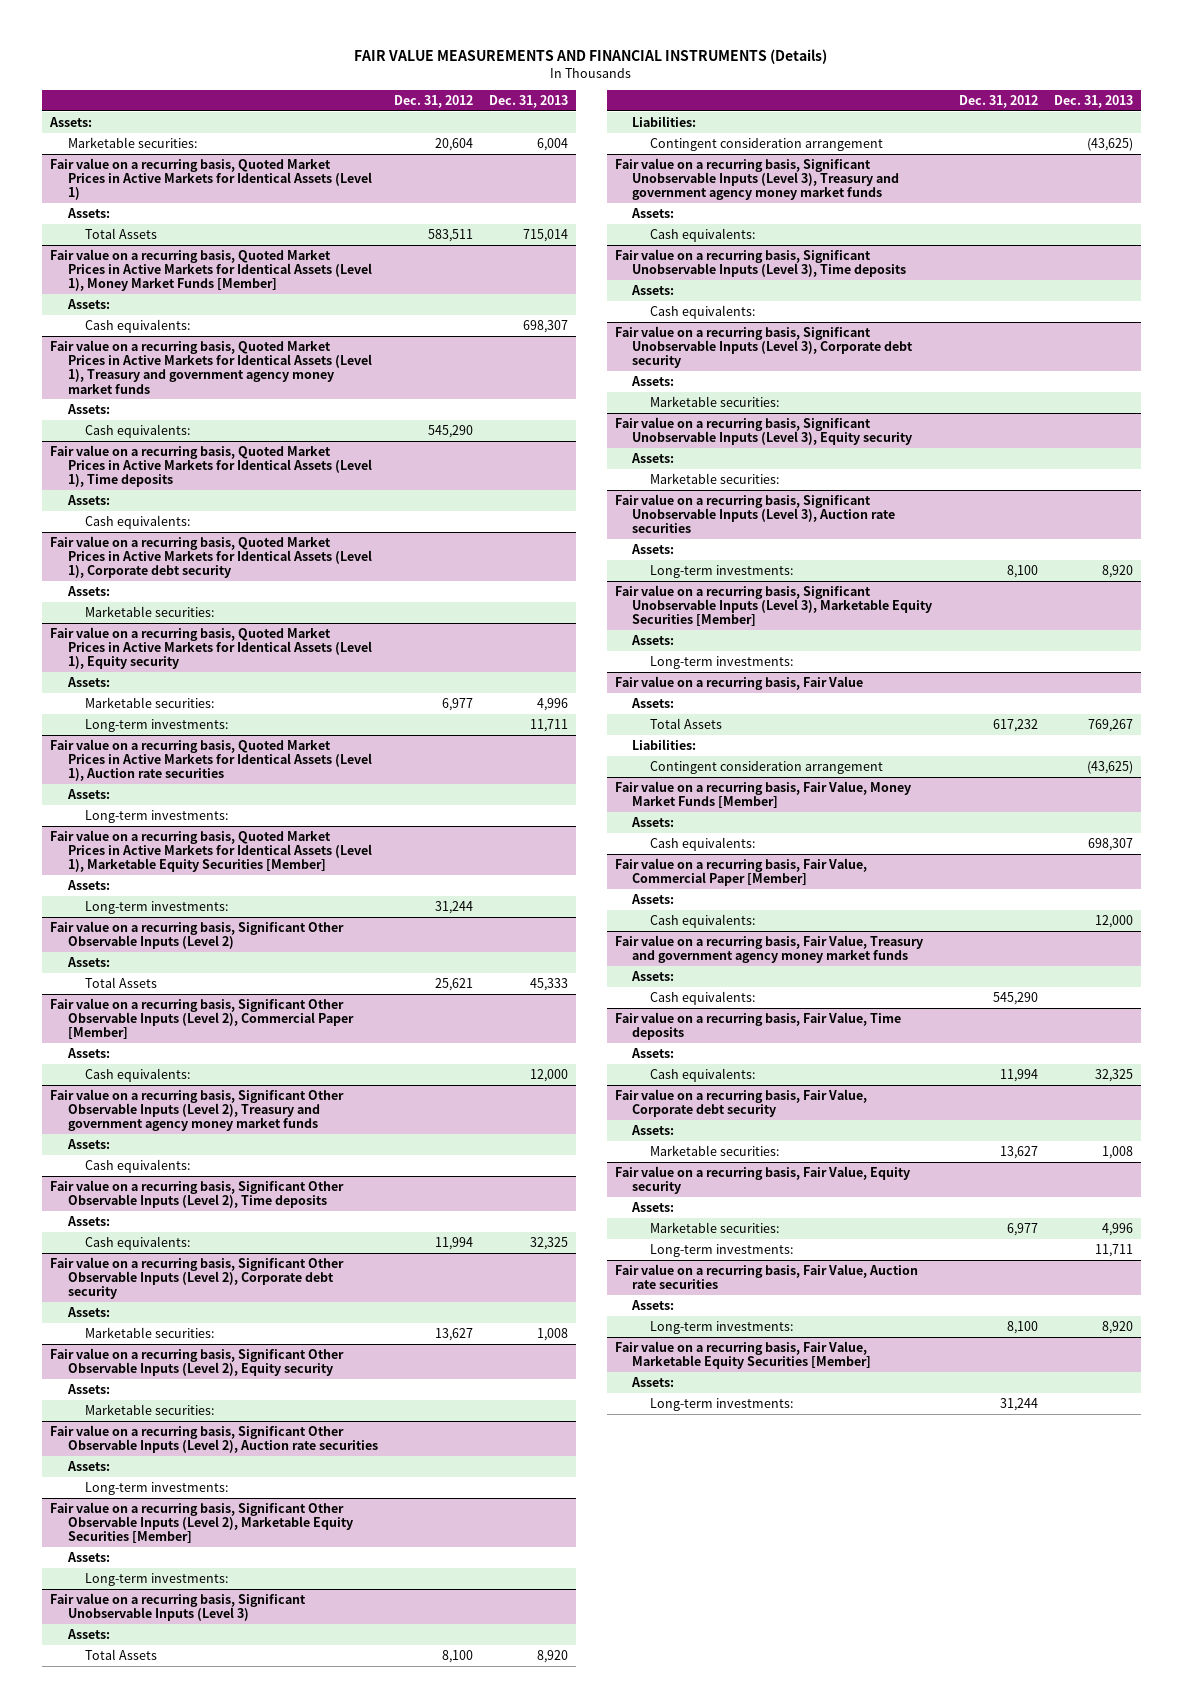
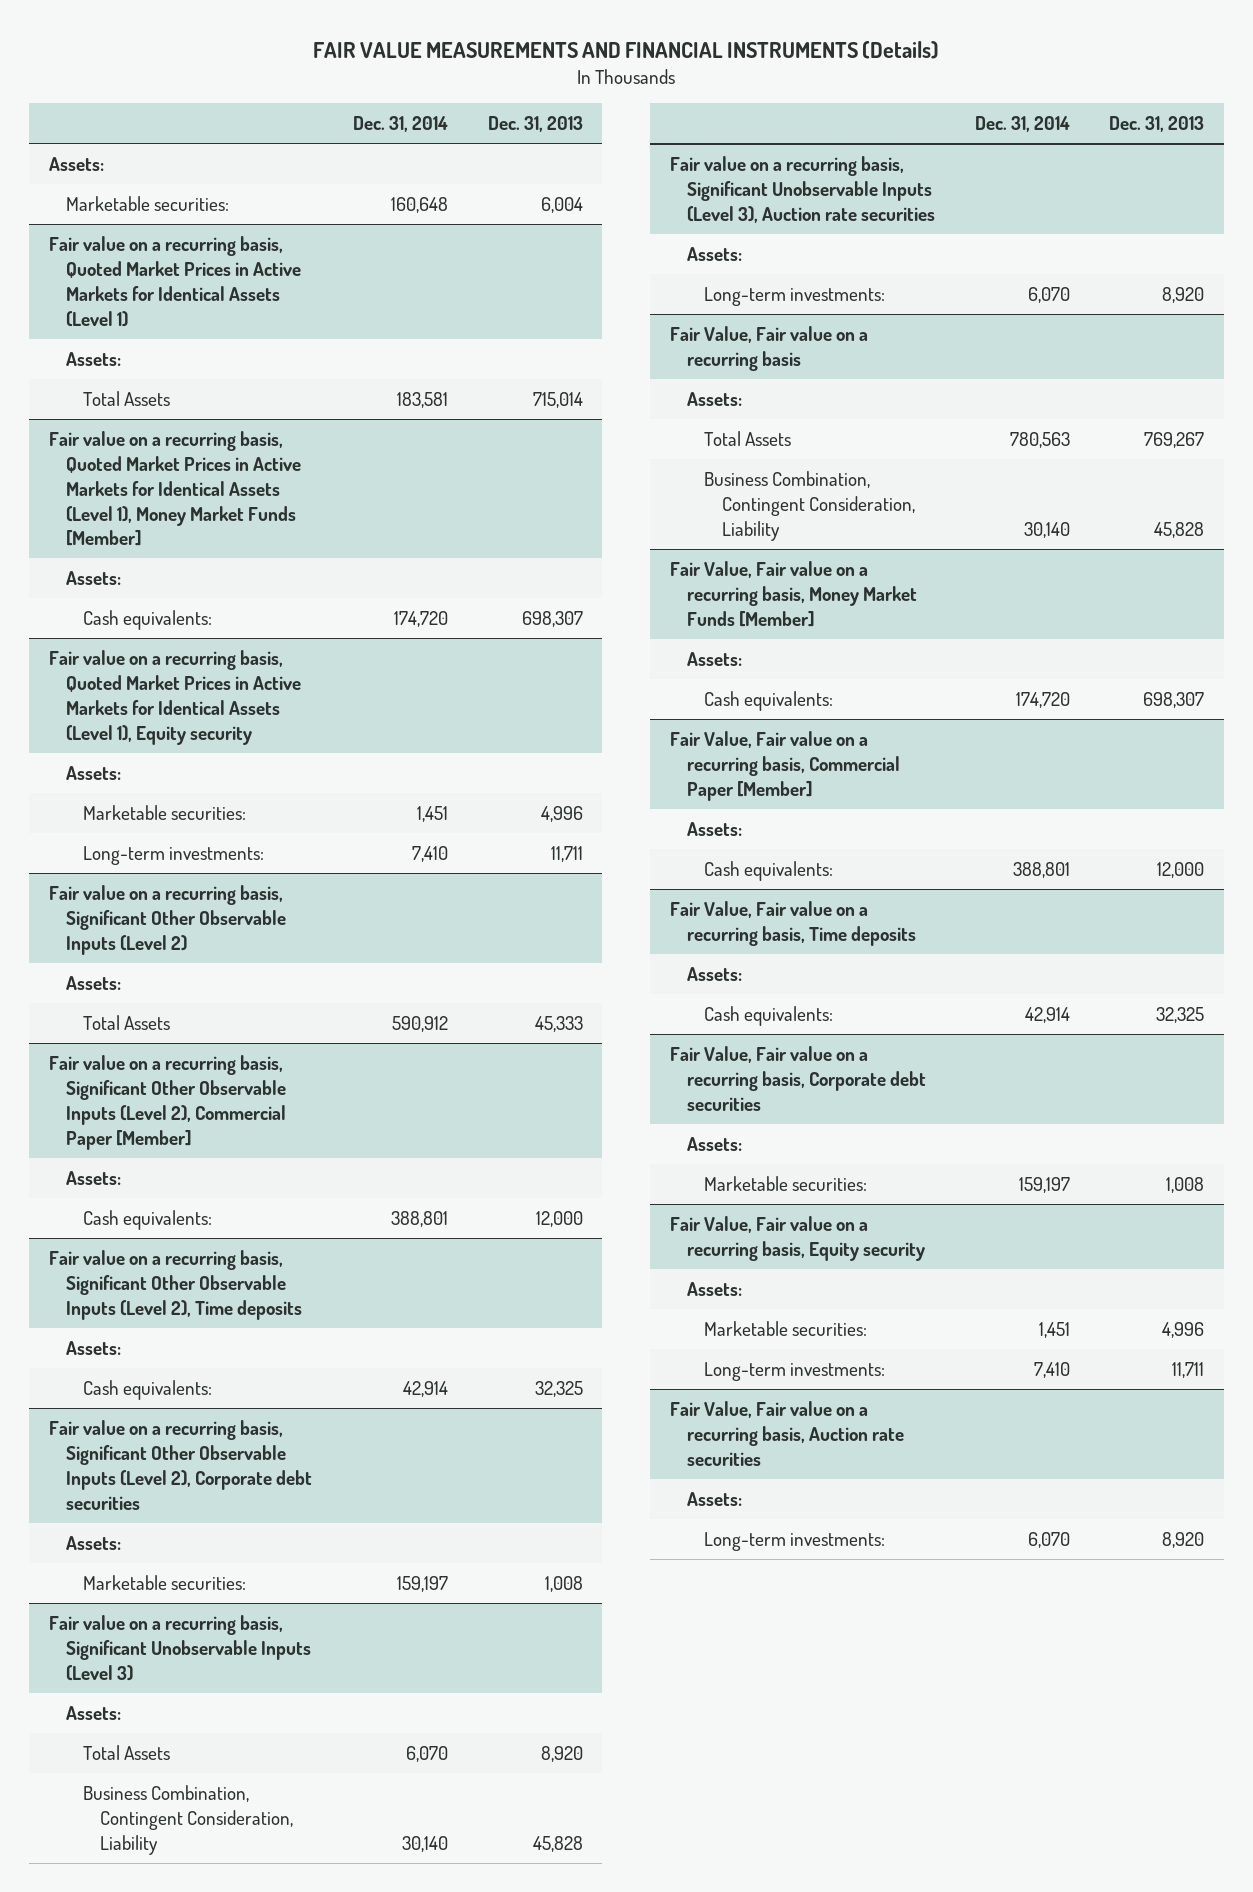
[393,94,473,108] Dec. 31, 2012 -> none
none -> [353,116,449,133] Dec. 31, 2014
[50,339,372,394] Fair value on a recurring basis, Quoted Market Prices in Active Markets for Identical Assets (Level 1), Treasury and government agency money market funds -> none
[66,403,110,414] Assets: -> none
[84,423,190,438] Cash equivalents: -> none
[50,444,372,488] Fair value on a recurring basis, Quoted Market Prices in Active Markets for Identical Assets (Level 1), Time deposits -> none
[66,494,110,505] Assets: -> none
[84,514,190,529] Cash equivalents: -> none
[50,535,372,579] Fair value on a recurring basis, Quoted Market Prices in Active Markets for Identical Assets (Level 1), Corporate debt security -> none
[66,585,110,596] Assets: -> none
[84,605,214,617] Marketable securities: -> none
[50,738,372,782] Fair value on a recurring basis, Quoted Market Prices in Active Markets for Identical Assets (Level 1), Auction rate securities -> none
[66,788,110,799] Assets: -> none
[84,809,228,823] Long-term investments: -> none
[50,829,372,873] Fair value on a recurring basis, Quoted Market Prices in Active Markets for Identical Assets (Level 1), Marketable Equity Securities [Member] -> none
[66,879,110,890] Assets: -> none
[84,900,228,914] Long-term investments: -> none
[50,1088,345,1132] Fair value on a recurring basis, Significant Other Observable Inputs (Level 2), Treasury and government agency money market funds -> none
[66,1138,110,1149] Assets: -> none
[84,1158,190,1173] Cash equivalents: -> none
[50,1256,345,1300] Fair value on a recurring basis, Significant Other Observable Inputs (Level 2), Corporate debt security -> [48,1419,312,1510] Fair value on a recurring basis, Significant Other Observable Inputs (Level 2), Corporate debt securities
[50,1347,345,1377] Fair value on a recurring basis, Significant Other Observable Inputs (Level 2), Equity security -> none
[66,1383,110,1394] Assets: -> none
[84,1403,214,1415] Marketable securities: -> none
[50,1424,378,1454] Fair value on a recurring basis, Significant Other Observable Inputs (Level 2), Auction rate securities -> none
[66,1460,110,1471] Assets: -> none
[84,1481,228,1495] Long-term investments: -> none
[50,1501,353,1544] Fair value on a recurring basis, Significant Other Observable Inputs (Level 2), Marketable Equity Securities [Member] -> none
[66,1551,110,1562] Assets: -> none
[84,1572,228,1586] Long-term investments: -> none
[632,115,697,127] Liabilities: -> none
[649,137,883,151] Contingent consideration arrangement -> none
[614,157,900,201] Fair value on a recurring basis, Significant Unobservable Inputs (Level 3), Treasury and government agency money market funds -> none
[631,207,675,218] Assets: -> none
[649,227,755,242] Cash equivalents: -> none
[614,248,907,278] Fair value on a recurring basis, Significant Unobservable Inputs (Level 3), Time deposits -> none
[631,284,675,295] Assets: -> none
[649,304,755,319] Cash equivalents: -> none
[614,325,914,369] Fair value on a recurring basis, Significant Unobservable Inputs (Level 3), Corporate debt security -> none
[631,375,675,386] Assets: -> none
[649,395,779,407] Marketable securities: -> none
[614,416,913,446] Fair value on a recurring basis, Significant Unobservable Inputs (Level 3), Equity security -> none
[631,452,675,463] Assets: -> none
[649,472,779,484] Marketable securities: -> none
none -> [82,1784,294,1855] Business Combination, Contingent Consideration, Liability
[614,584,933,627] Fair value on a recurring basis, Significant Unobservable Inputs (Level 3), Marketable Equity Securities [Member] -> none
[631,634,675,645] Assets: -> none
[649,655,793,669] Long-term investments: -> none
[614,675,863,690] Fair value on a recurring basis, Fair Value -> [670,325,869,371] Fair Value, Fair value on a recurring basis
[632,738,697,750] Liabilities: -> none
[649,760,883,774] Contingent consideration arrangement -> none
none -> [704,470,915,541] Business Combination, Contingent Consideration, Liability
[614,780,911,809] Fair value on a recurring basis, Fair Value, Money Market Funds [Member] -> [670,560,918,627] Fair Value, Fair value on a recurring basis, Money Market Funds [Member]
[614,857,867,887] Fair value on a recurring basis, Fair Value, Commercial Paper [Member] -> [670,730,901,801] Fair Value, Fair value on a recurring basis, Commercial Paper [Member]
[614,934,923,964] Fair value on a recurring basis, Fair Value, Treasury and government agency money market funds -> none
[631,970,675,981] Assets: -> none
[649,990,755,1005] Cash equivalents: -> none
[614,1011,901,1041] Fair value on a recurring basis, Fair Value, Time deposits -> [670,900,917,946] Fair Value, Fair value on a recurring basis, Time deposits
[614,1088,867,1118] Fair value on a recurring basis, Fair Value, Corporate debt security -> [670,1045,927,1111] Fair Value, Fair value on a recurring basis, Corporate debt securities
[614,1165,910,1195] Fair value on a recurring basis, Fair Value, Equity security -> [670,1215,926,1261] Fair Value, Fair value on a recurring basis, Equity security
[614,1263,918,1290] Fair value on a recurring basis, Fair Value, Auction rate securities -> [670,1400,905,1466] Fair Value, Fair value on a recurring basis, Auction rate securities
[614,1340,872,1370] Fair value on a recurring basis, Fair Value, Marketable Equity Securities [Member] -> none
[631,1376,675,1387] Assets: -> none
[649,1397,793,1411] Long-term investments: -> none

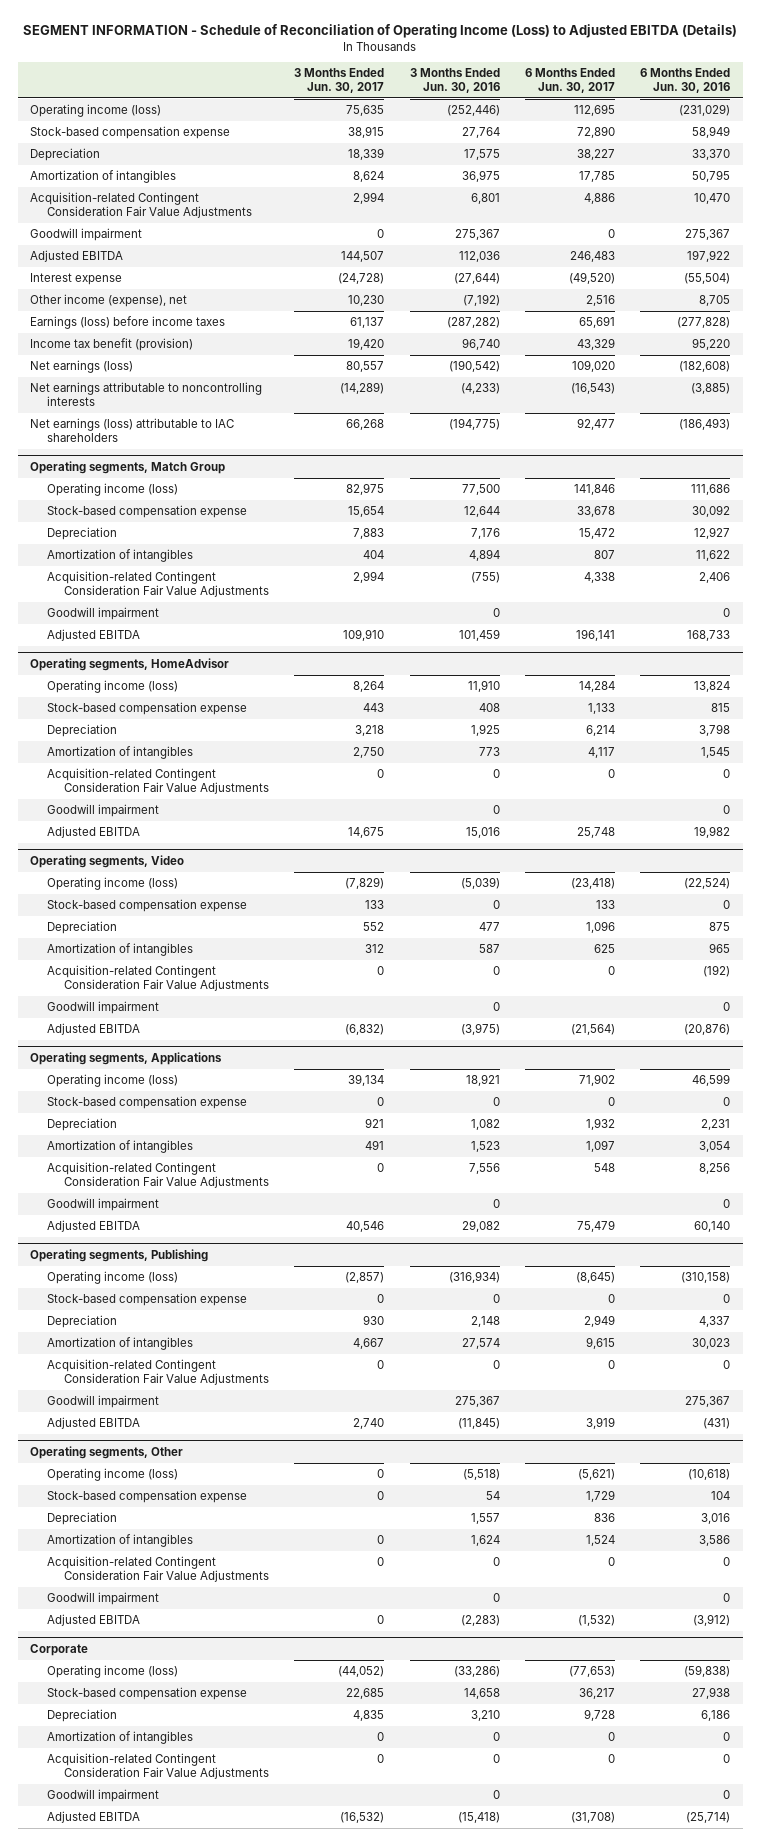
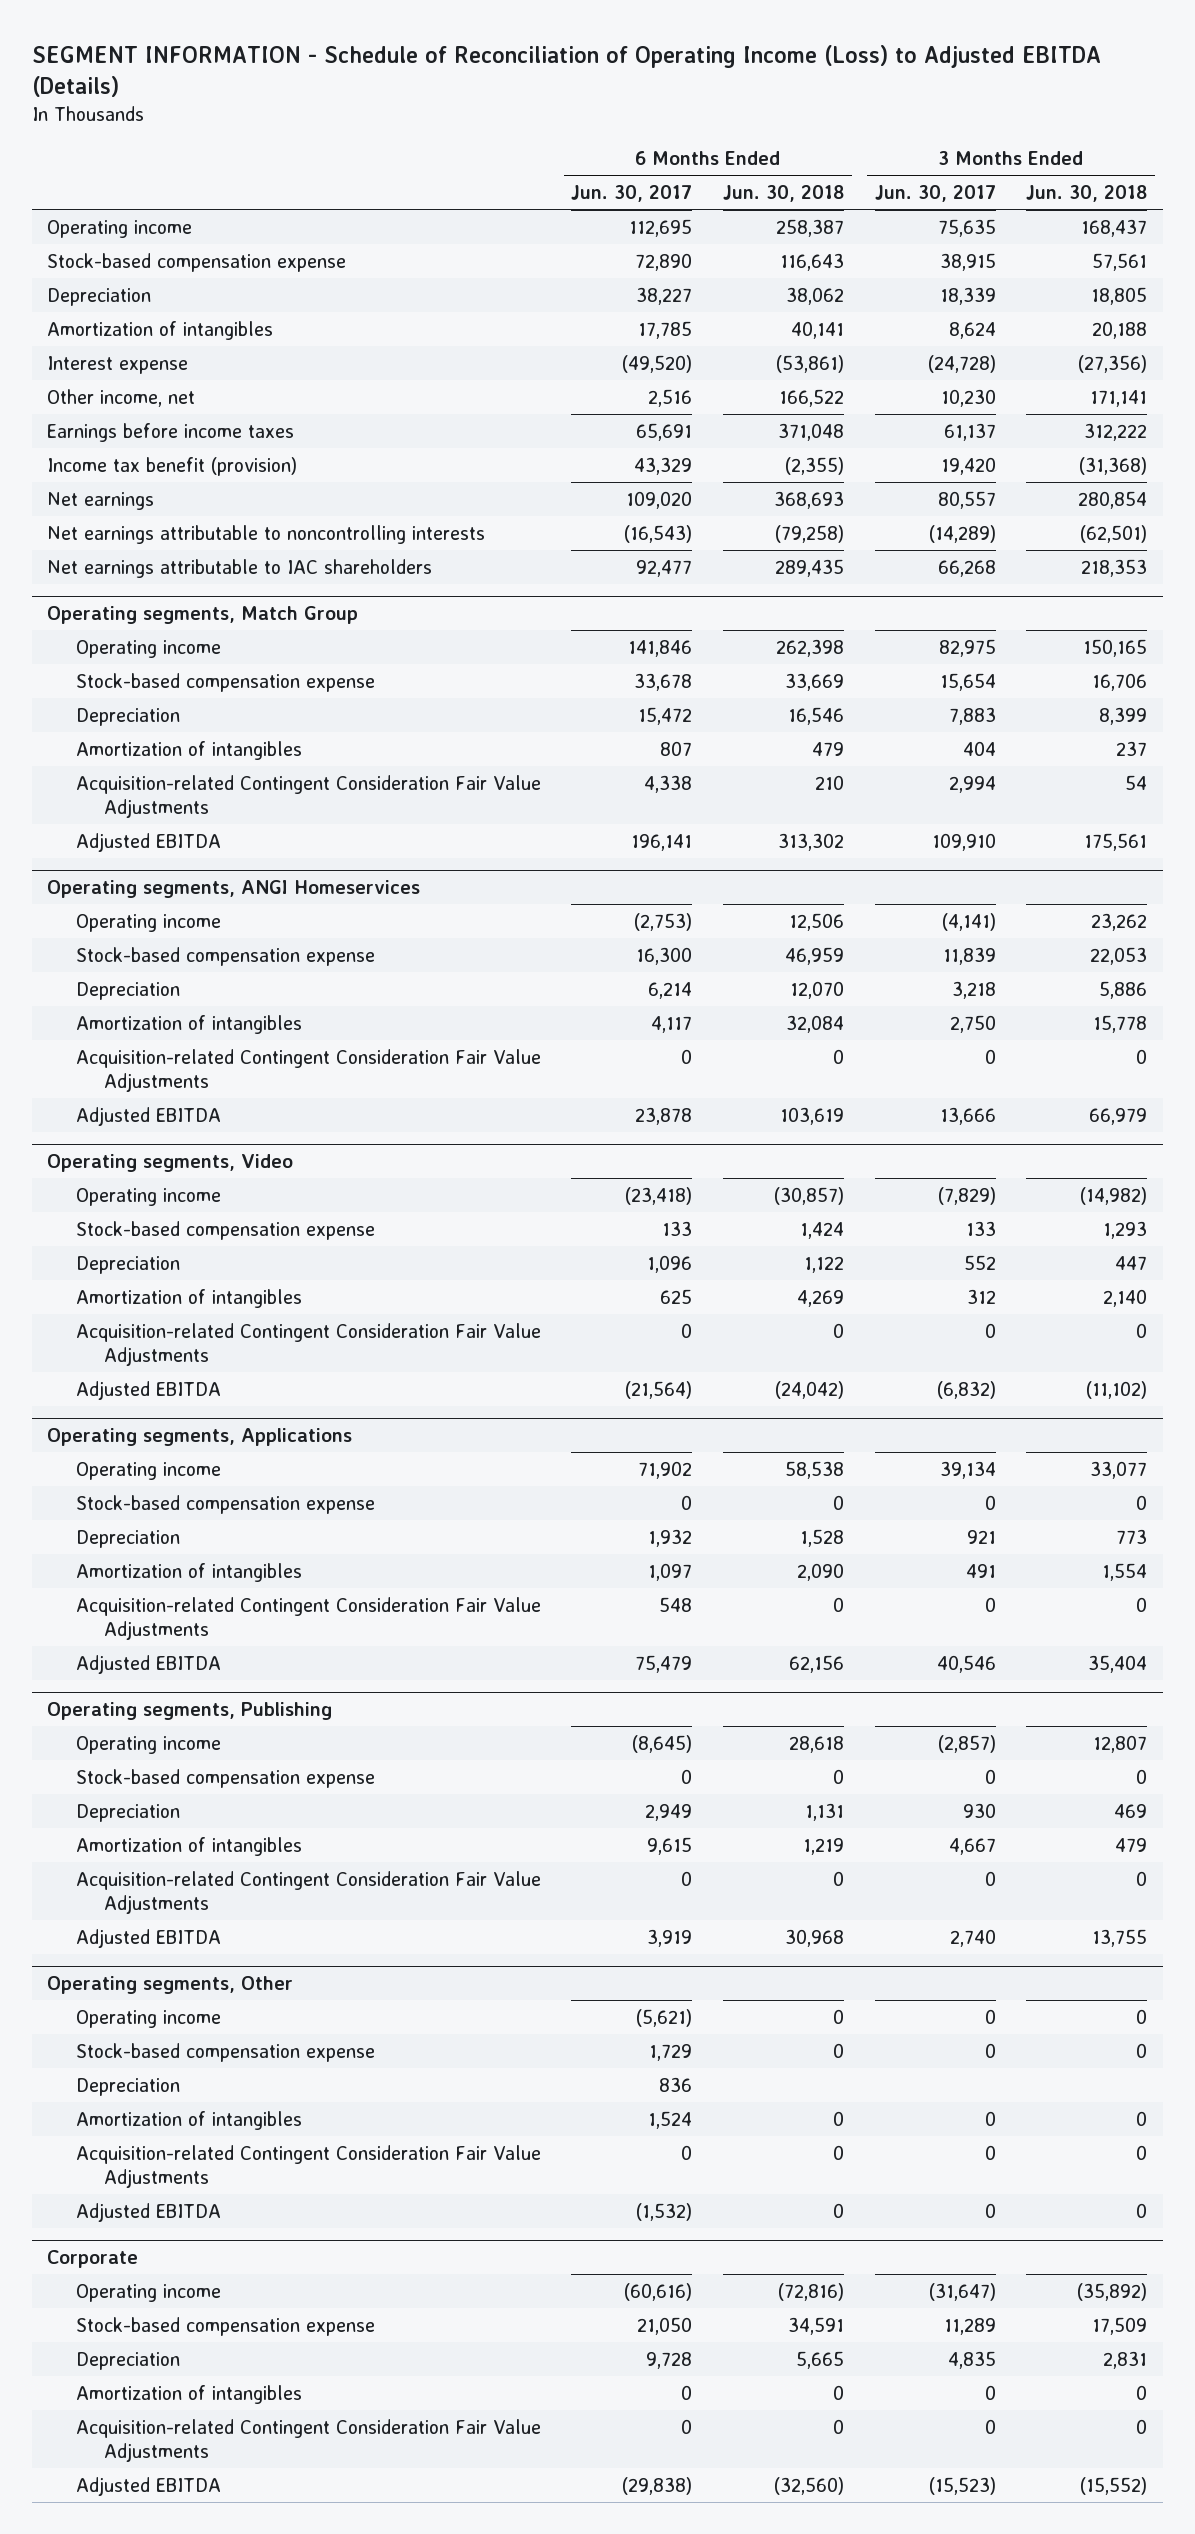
[409,68,500,93] 3 Months Ended Jun. 30, 2016 -> none
[640,68,731,93] 6 Months Ended Jun. 30, 2016 -> none
none -> [723,184,845,202] Jun. 30, 2018
none -> [1026,184,1148,202] Jun. 30, 2018
[30,104,162,118] Operating income (loss) -> [47,219,193,238] Operating income
[30,192,253,218] Acquisition-related Contingent Consideration Fair Value Adjustments -> none
[30,228,143,242] Goodwill impairment -> none
[30,250,124,263] Adjusted EBITDA -> none
[30,294,188,308] Other income (expense), net -> [47,388,196,407] Other income, net
[30,316,226,330] Earnings (loss) before income taxes -> [47,422,295,442] Earnings before income taxes
[30,360,134,374] Net earnings (loss) -> [47,491,155,510] Net earnings
[30,418,235,442] Net earnings (loss) attributable to IAC shareholders -> [47,558,433,578] Net earnings attributable to IAC shareholders
[47,483,179,497] Operating income (loss) -> [75,639,221,658] Operating income
[47,607,160,621] Goodwill impairment -> none
[30,657,230,671] Operating segments, HomeAdvisor -> none
none -> [47,879,421,898] Operating segments, ANGI Homeservices
[47,680,179,694] Operating income (loss) -> [75,913,221,932] Operating income
[353,681,385,693] 8,264 -> [941,912,996,931] (4,141)
[578,681,615,693] 14,284 -> [634,912,693,931] (2,753)
[363,703,385,713] 443 -> [942,946,996,965] 11,839
[587,703,615,715] 1,133 -> [636,946,693,965] 16,300
[47,804,160,818] Goodwill impairment -> none
[348,827,385,839] 14,675 -> [939,1106,996,1125] 13,666
[576,827,615,839] 25,748 -> [635,1106,693,1125] 23,878
[47,877,179,891] Operating income (loss) -> [75,1187,221,1206] Operating income
[47,1001,160,1015] Goodwill impairment -> none
[47,1074,179,1088] Operating income (loss) -> [75,1461,221,1480] Operating income
[47,1198,160,1212] Goodwill impairment -> none
[47,1271,179,1285] Operating income (loss) -> [75,1735,221,1754] Operating income
[47,1395,160,1409] Goodwill impairment -> none
[47,1468,179,1482] Operating income (loss) -> [75,2009,221,2028] Operating income
[47,1592,160,1606] Goodwill impairment -> none
[47,1665,179,1679] Operating income (loss) -> [75,2283,221,2302] Operating income
[338,1666,385,1678] (44,052) -> [928,2282,996,2301] (31,647)
[568,1666,615,1678] (77,653) -> [624,2282,693,2301] (60,616)
[346,1688,385,1700] 22,685 -> [943,2317,996,2335] 11,289
[578,1688,615,1700] 36,217 -> [637,2316,693,2335] 21,050
[47,1789,160,1803] Goodwill impairment -> none
[340,1812,385,1824] (16,532) -> [928,2476,996,2495] (15,523)
[570,1812,615,1824] (31,708) -> [622,2476,693,2495] (29,838)

